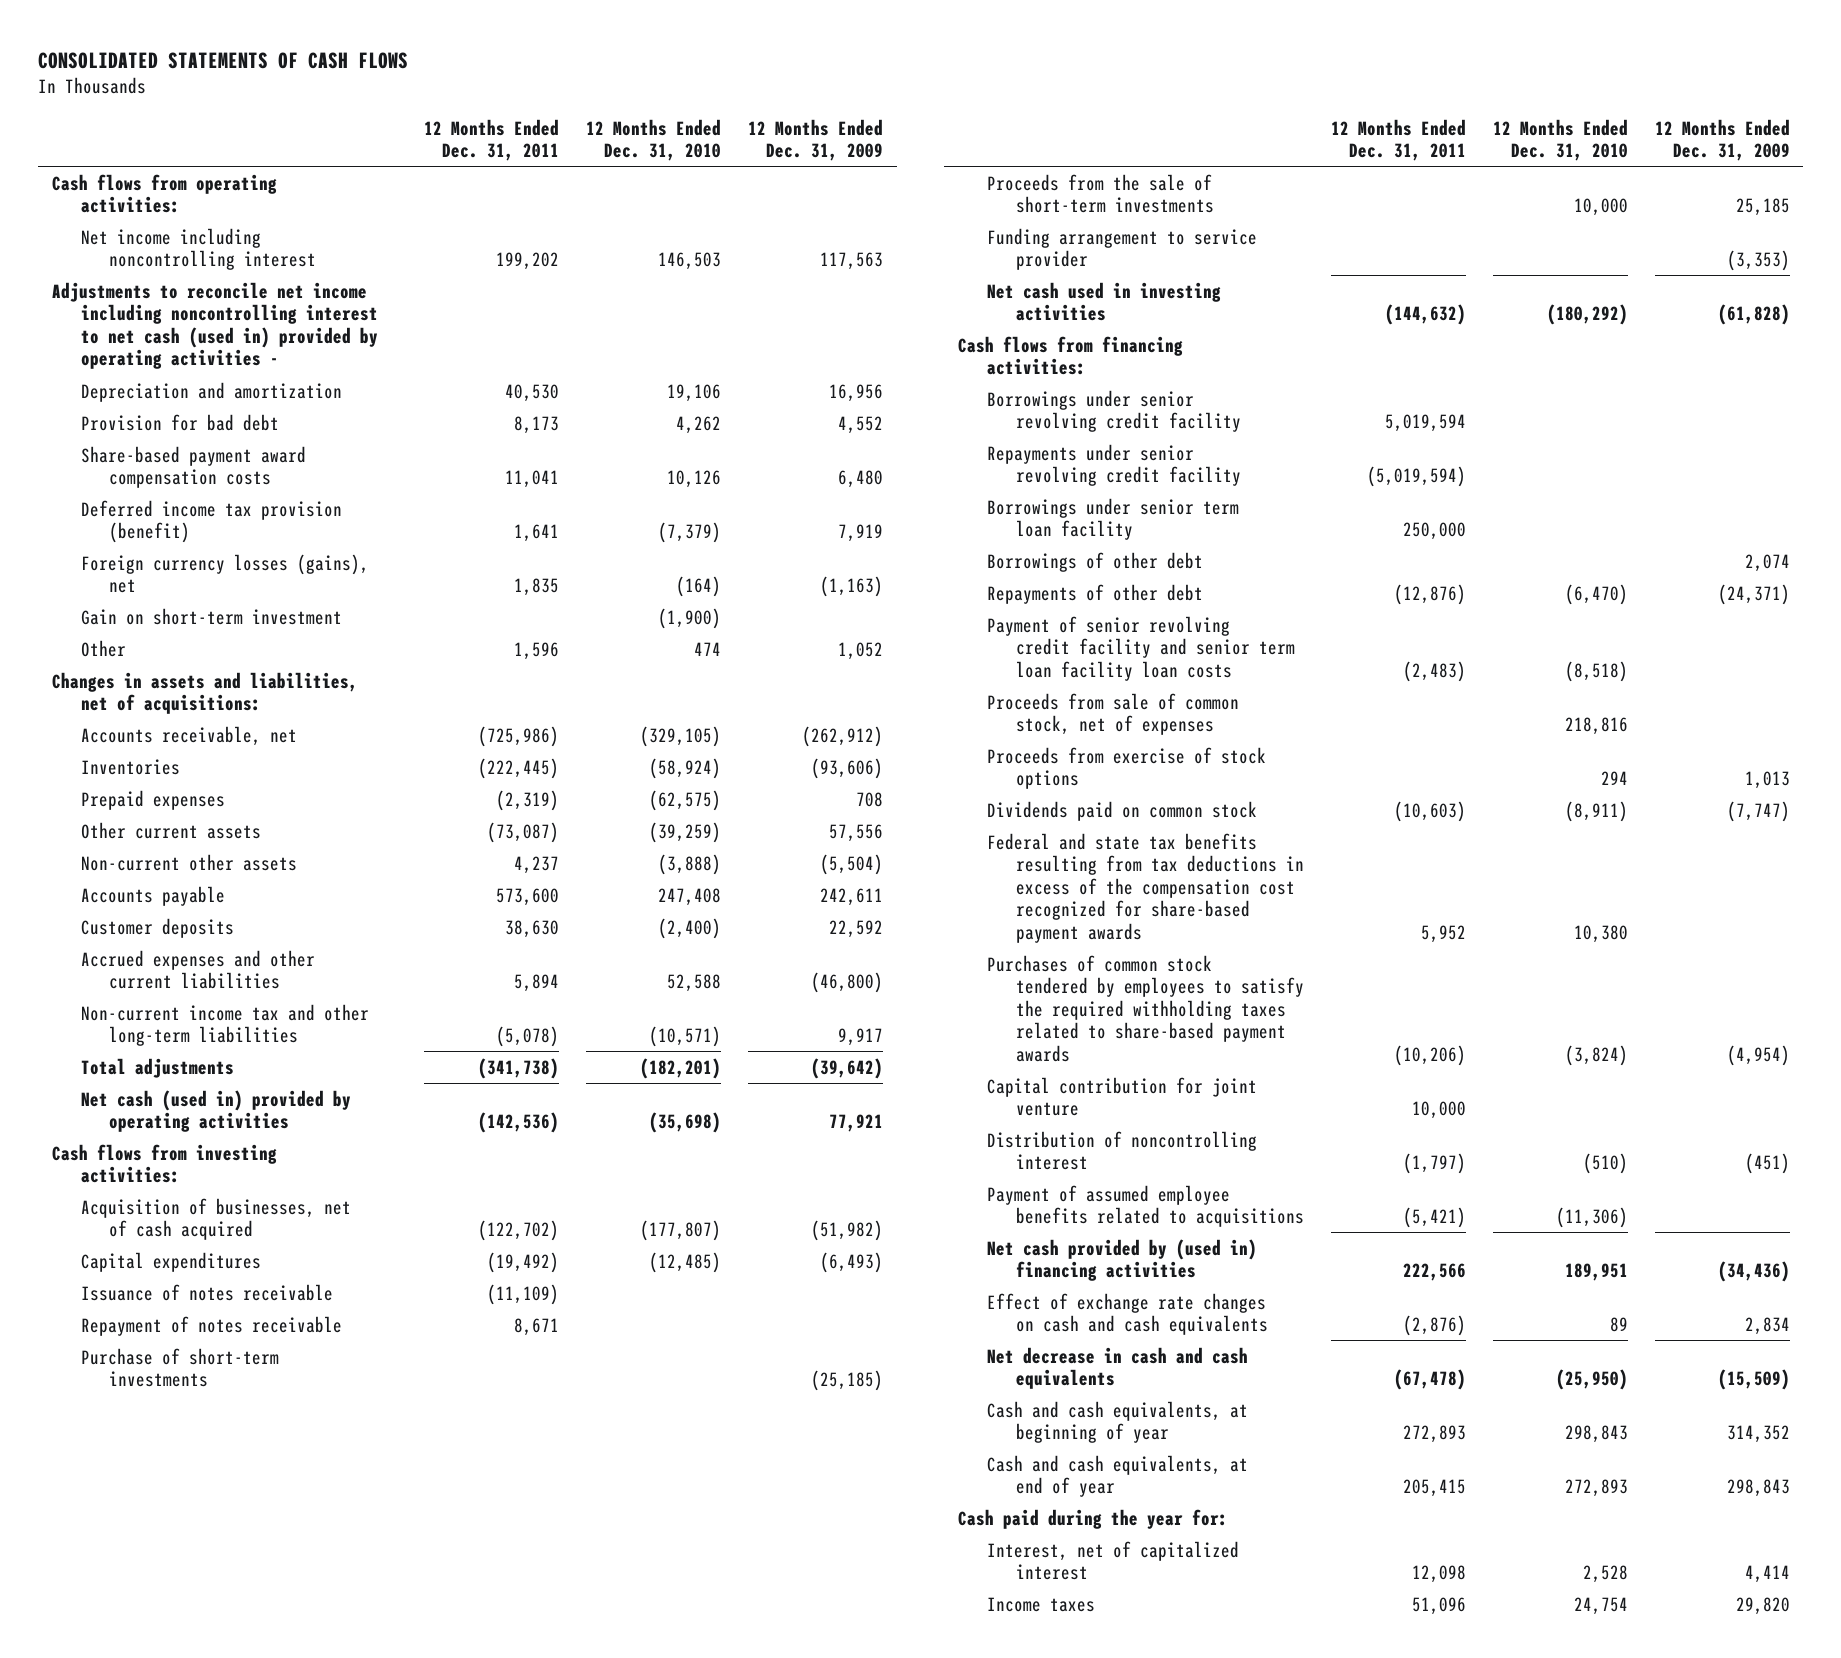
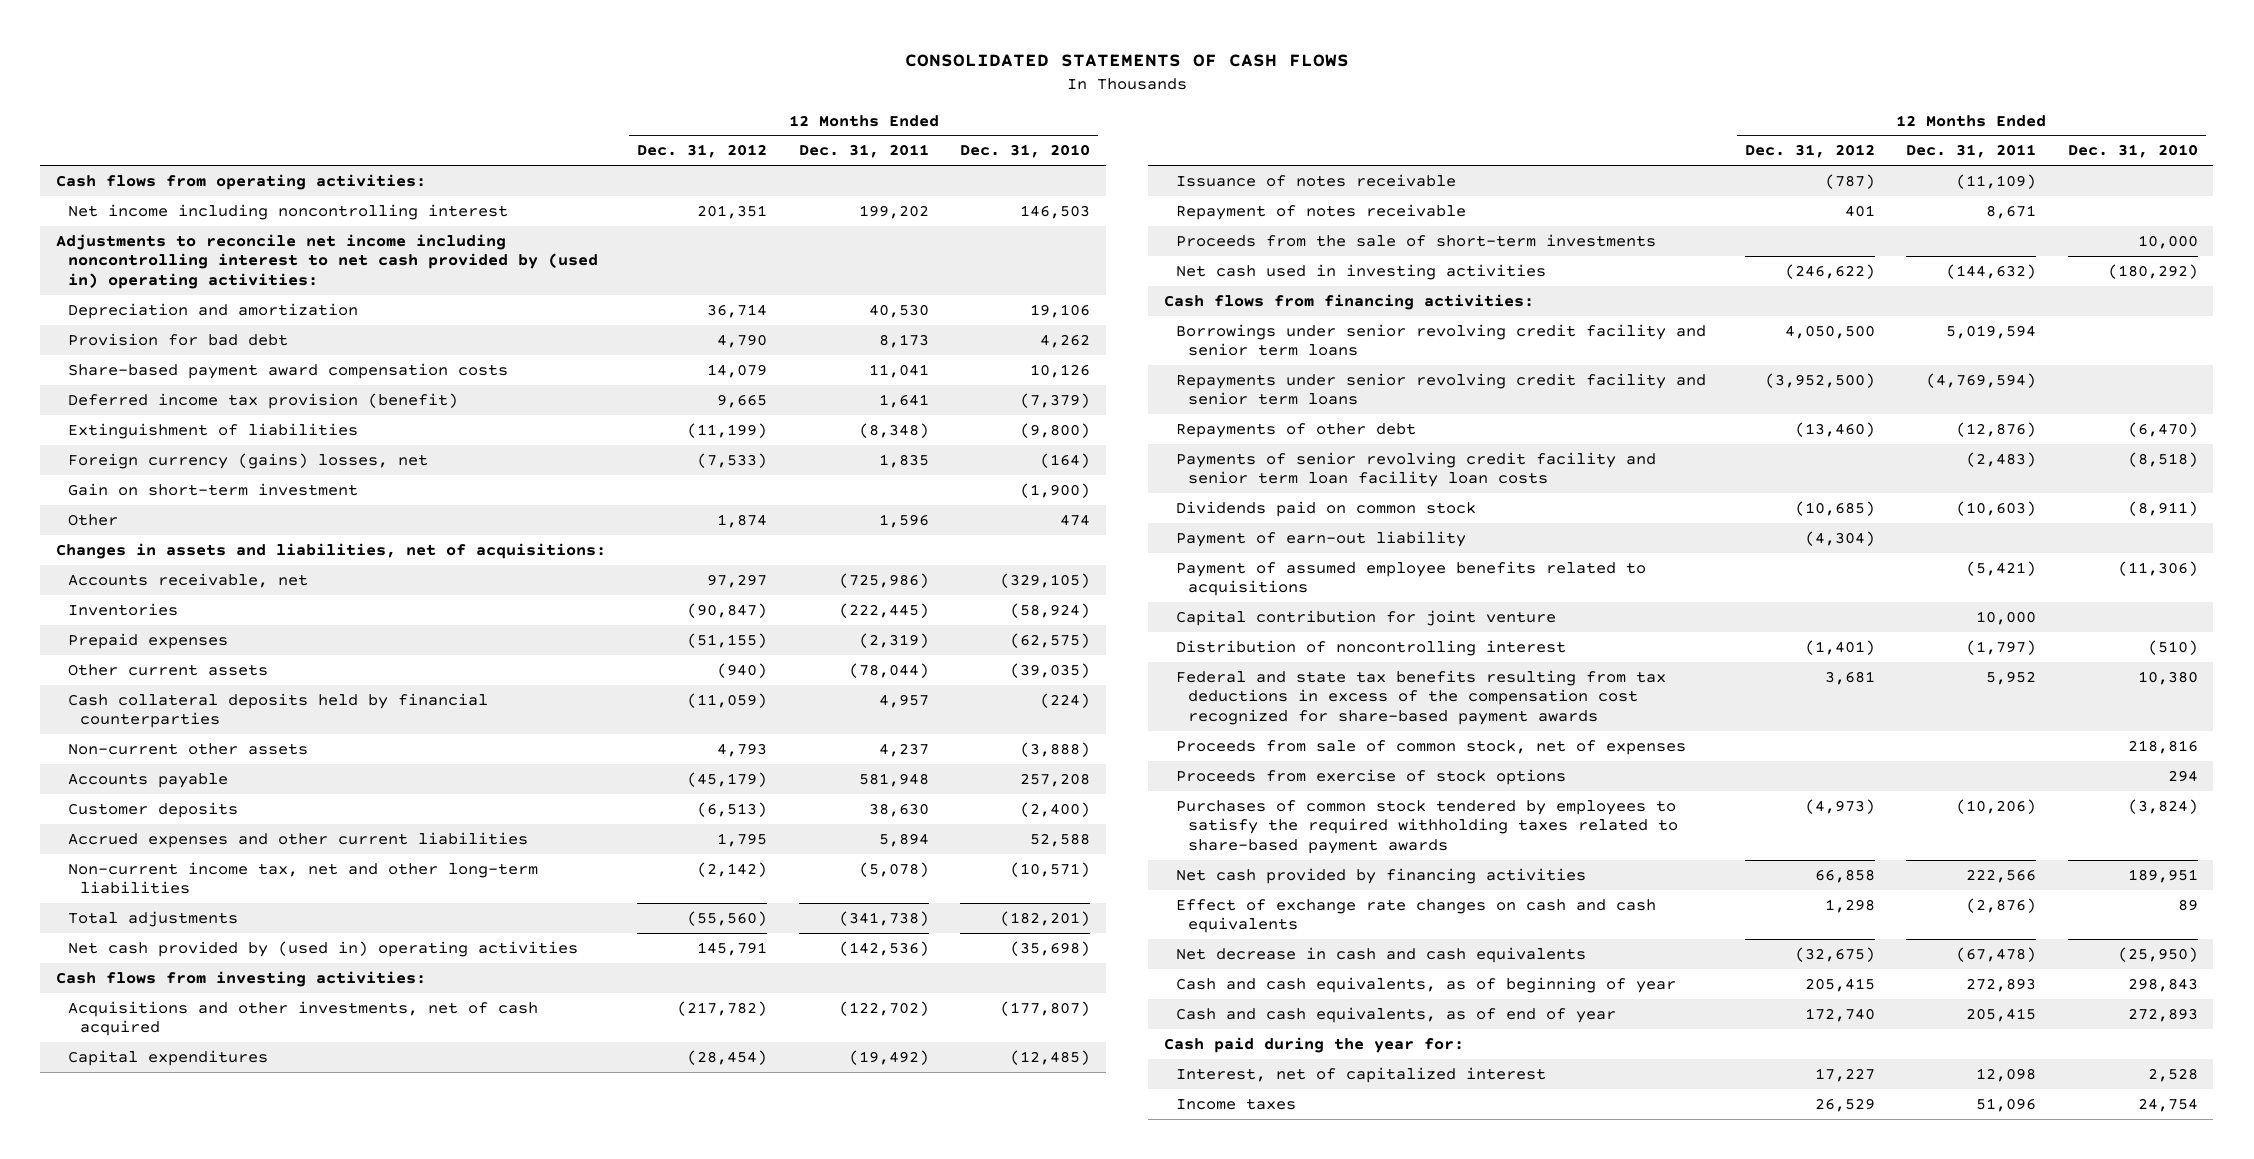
[748,118,884,162] 12 Months Ended Dec. 31, 2009 -> none
none -> [637,144,768,159] Dec. 31, 2012
[51,281,378,370] Adjustments to reconcile net income including noncontrolling interest to net cash (used in) provided by operating activities - -> [55,233,599,290] Adjustments to reconcile net income including noncontrolling interest to net cash provided by (used in) operating activities:
none -> [68,422,359,439] Extinguishment of liabilities
[80,553,369,594] Foreign currency losses (gains), net -> [68,452,429,469] Foreign currency (gains) losses, net
[487,821,560,843] (73,087) -> [848,662,929,678] (78,044)
[649,821,722,843] (39,259) -> [1010,662,1091,678] (39,035)
none -> [68,692,489,729] Cash collateral deposits held by financial counterparties
[496,887,560,906] 573,600 -> [858,772,929,787] 581,948
[658,887,722,906] 247,408 -> [1020,772,1091,787] 257,208
[80,1003,369,1047] Non-current income tax and other long-term liabilities -> [68,861,539,895] Non-current income tax, net and other long-term liabilities
[80,1089,351,1133] Net cash (used in) provided by operating activities -> [68,940,579,957] Net cash provided by (used in) operating activities
[80,1197,351,1241] Acquisition of businesses, net of cash acquired -> [68,1000,539,1037] Acquisitions and other investments, net of cash acquired
[80,1347,279,1388] Purchase of short-term investments -> none
[986,227,1257,271] Funding arrangement to service provider -> none
[986,497,1239,541] Borrowings under senior term loan facility -> none
[986,551,1203,572] Borrowings of other debt -> none
[986,389,1241,433] Borrowings under senior revolving credit facility -> [1175,323,1706,357] Borrowings under senior revolving credit facility and senior term loans
[986,443,1241,487] Repayments under senior revolving credit facility -> [1175,372,1706,406] Repayments under senior revolving credit facility and senior term loans
[1366,466,1466,488] (5,019,594) -> [1926,372,2037,388] (4,769,594)
[986,615,1295,681] Payment of senior revolving credit facility and senior term loan facility loan costs -> [1175,451,1656,488] Payments of senior revolving credit facility and senior term loan facility loan costs
none -> [1175,530,1466,547] Payment of earn-out liability
[986,1184,1304,1228] Payment of assumed employee benefits related to acquisitions -> [1175,560,1646,597] Payment of assumed employee benefits related to acquisitions
[986,832,1304,943] Federal and state tax benefits resulting from tax deductions in excess of the compensation cost recognized for share-based payment awards -> [1175,669,1666,726] Federal and state tax benefits resulting from tax deductions in excess of the compensation cost recognized for share-based payment awards
[986,692,1239,736] Proceeds from sale of common stock, net of expenses -> [1175,739,1686,755] Proceeds from sale of common stock, net of expenses
[986,746,1266,790] Proceeds from exercise of stock options -> [1175,768,1566,785] Proceeds from exercise of stock options
[986,954,1304,1062] Purchases of common stock tendered by employees to satisfy the required withholding taxes related to share-based payment awards -> [1175,799,1678,855] Purchases of common stock tendered by employees to satisfy the required withholding taxes related to share-based payment awards
[986,1238,1257,1282] Net cash provided by (used in) financing activities -> [1175,867,1586,884] Net cash provided by financing activities
[986,1400,1248,1444] Cash and cash equivalents, at beginning of year -> [1175,976,1676,993] Cash and cash equivalents, as of beginning of year
[986,1454,1248,1498] Cash and cash equivalents, at end of year -> [1175,1006,1616,1023] Cash and cash equivalents, as of end of year

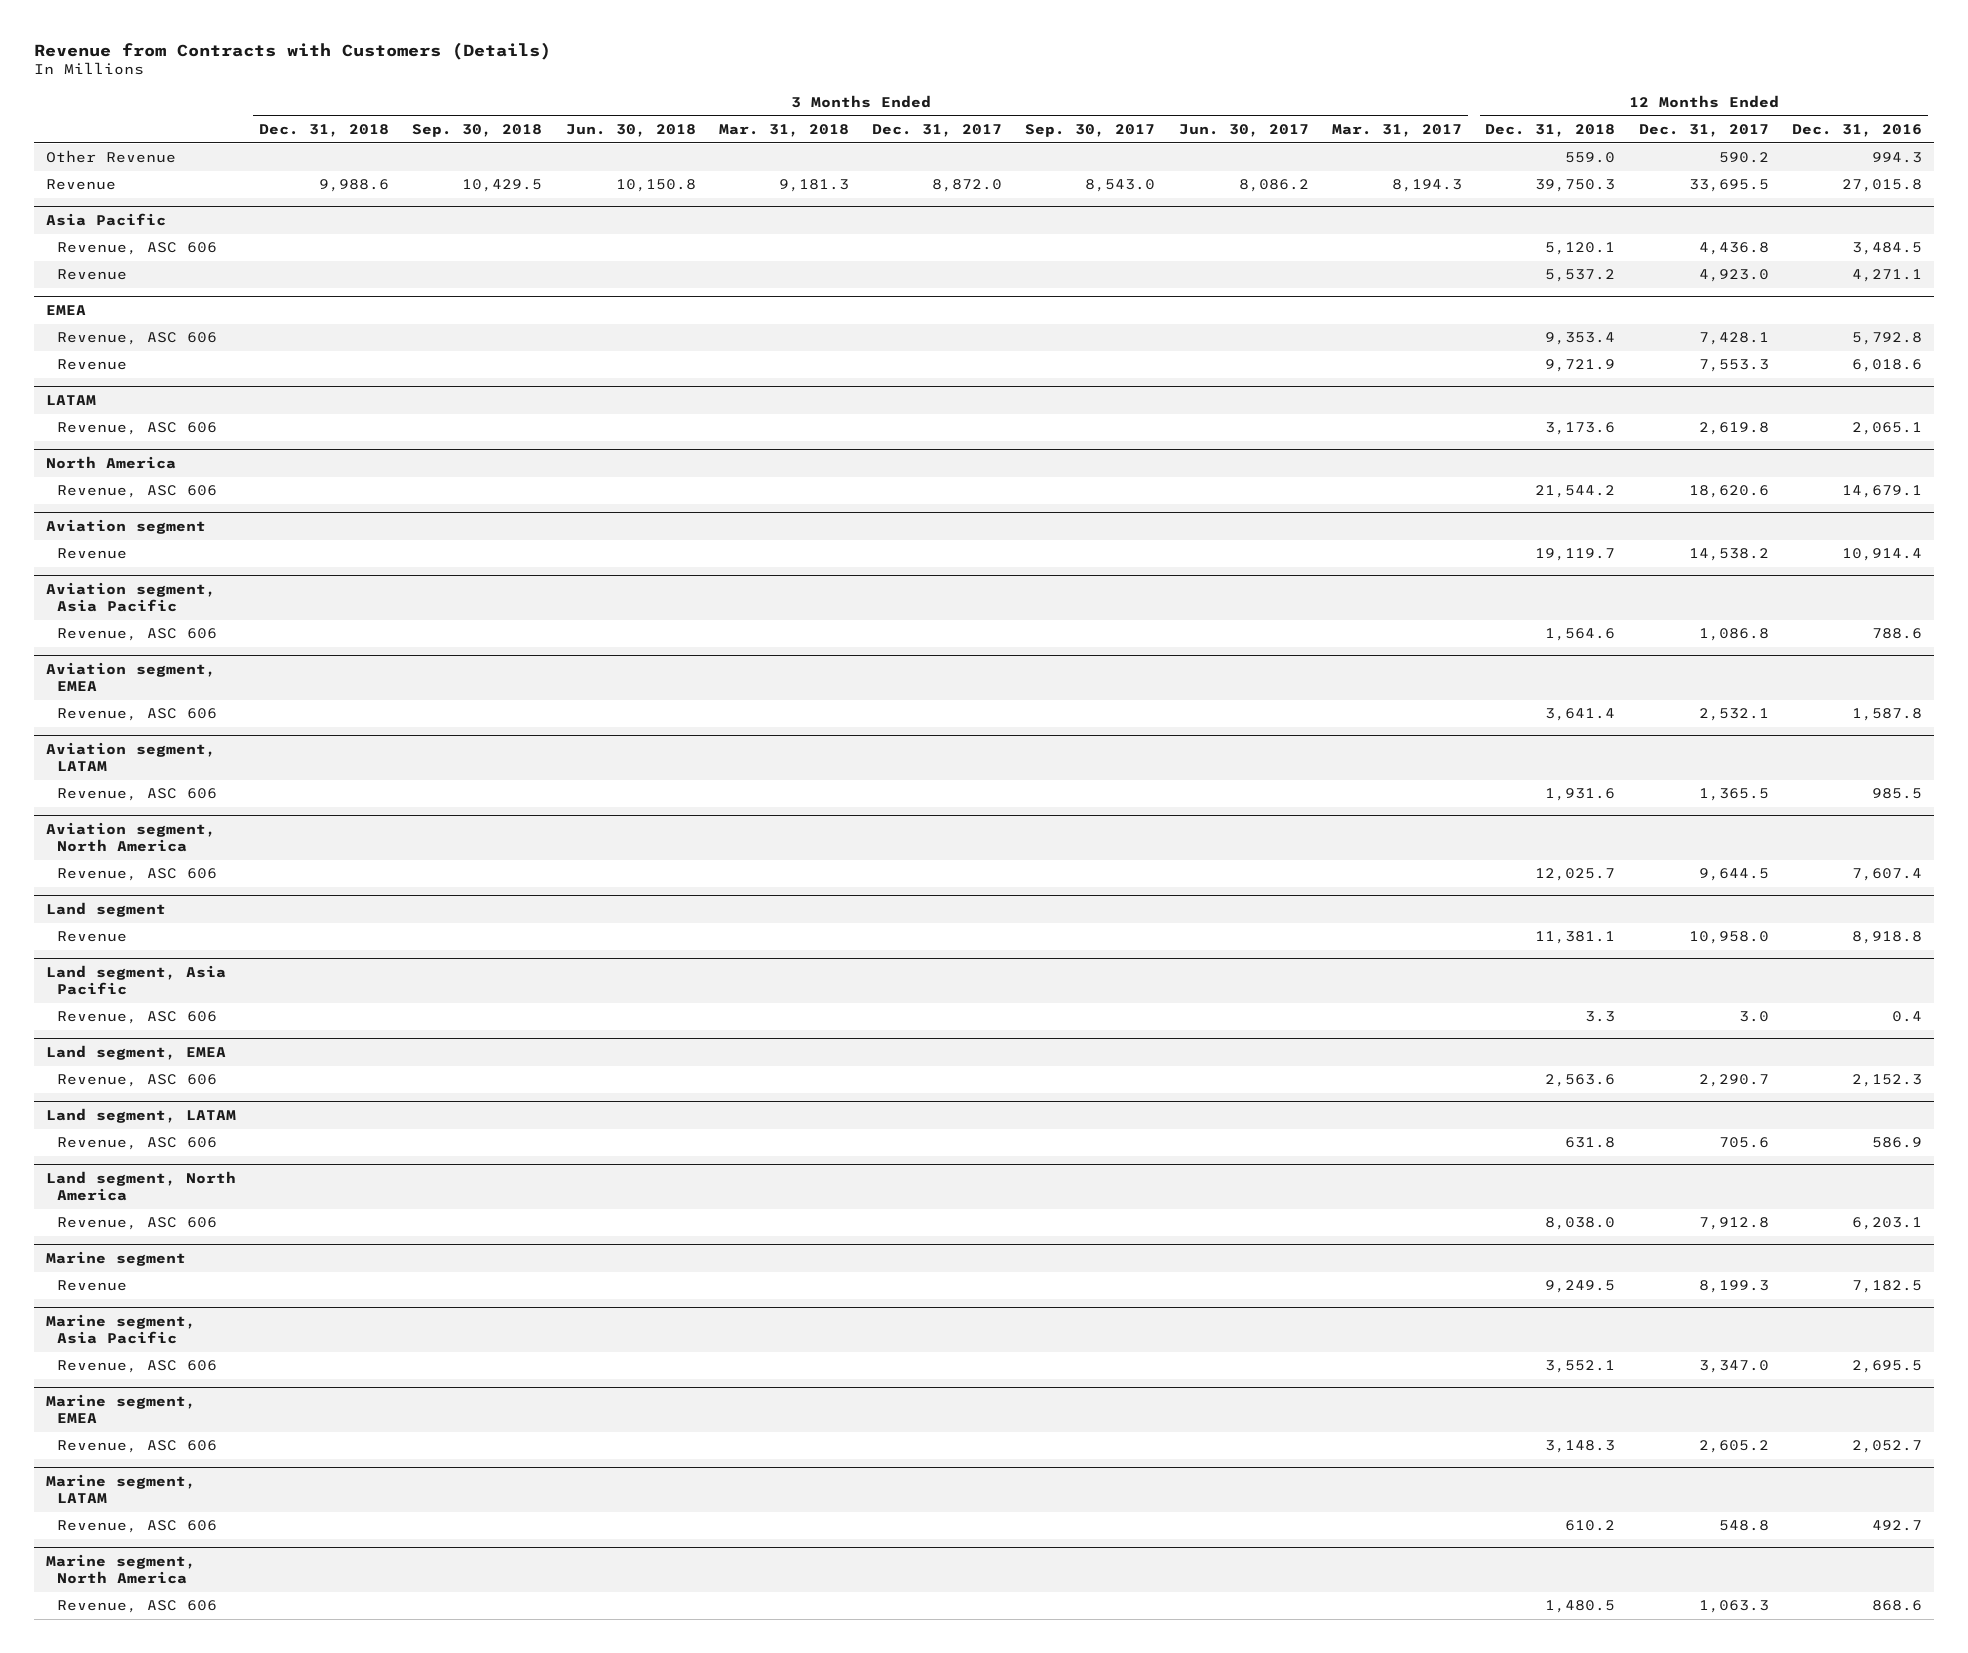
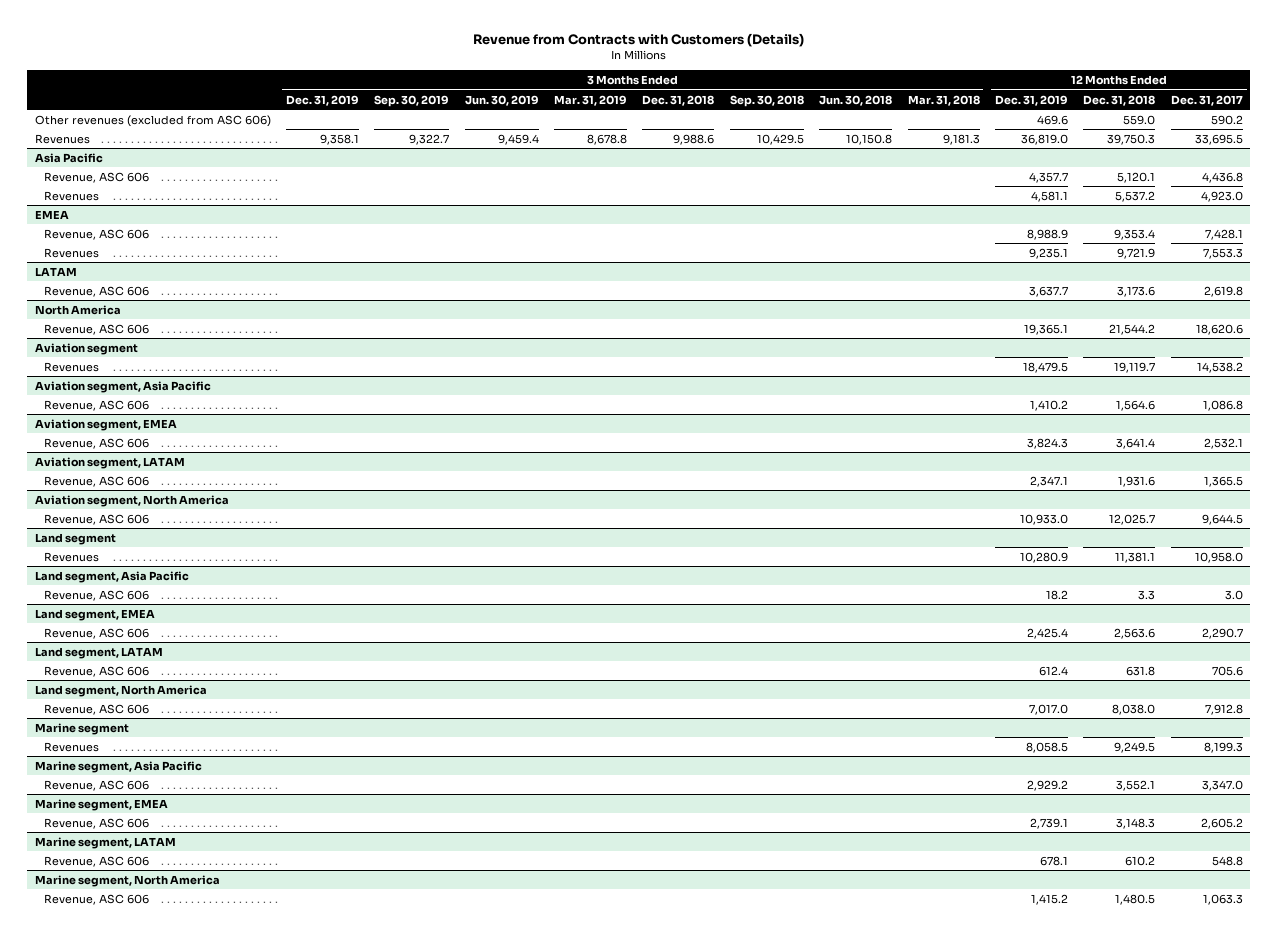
[872,123,1003,137] Dec. 31, 2017 -> none
[1025,123,1156,137] Sep. 30, 2017 -> none
[1178,123,1309,137] Jun. 30, 2017 -> none
[1332,123,1463,137] Mar. 31, 2017 -> none
[1791,123,1922,137] Dec. 31, 2016 -> none
none -> [285,94,359,106] Dec. 31, 2019
none -> [374,94,450,107] Sep. 30, 2019
none -> [464,94,539,106] Jun. 30, 2019
none -> [554,94,628,106] Mar. 31, 2019
none -> [994,94,1068,106] Dec. 31, 2019
[45,150,176,164] Other Revenue -> [34,114,271,127] Other revenues (excluded from ASC 606)
[45,179,116,191] Revenue -> [34,133,90,144] Revenues
[56,269,127,281] Revenue -> [44,190,100,201] Revenues
[56,359,127,371] Revenue -> [44,247,100,258] Revenues
[56,548,127,560] Revenue -> [44,361,100,372] Revenues
[56,931,127,943] Revenue -> [44,551,100,562] Revenues
[56,1280,127,1292] Revenue -> [44,741,100,752] Revenues

